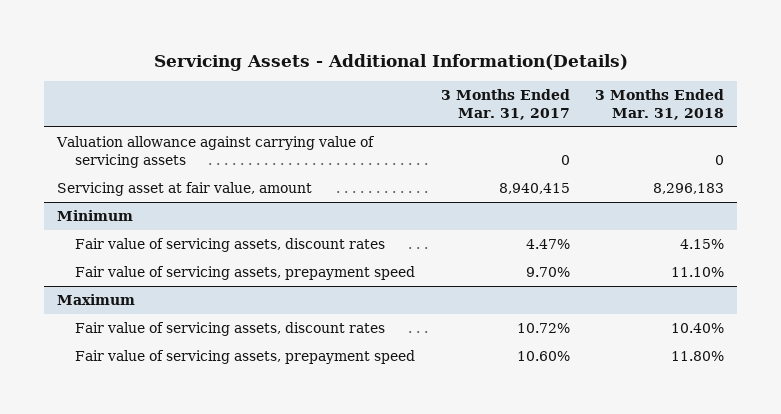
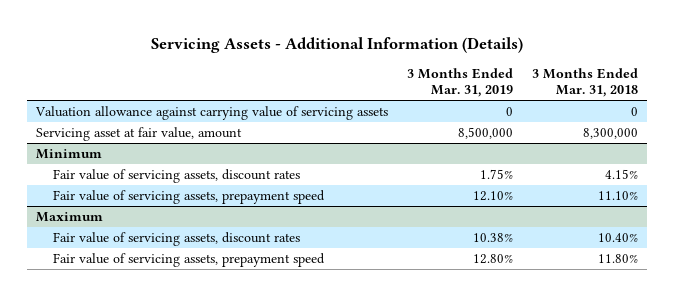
[153,53,628,71] Servicing Assets - Additional Information(Details) -> [151,36,524,53] Servicing Assets - Additional Information (Details)
[440,89,570,120] 3 Months Ended Mar. 31, 2017 -> none
none -> [407,67,514,98] 3 Months Ended Mar. 31, 2019
[653,183,725,195] 8,296,183 -> [582,127,638,139] 8,300,000

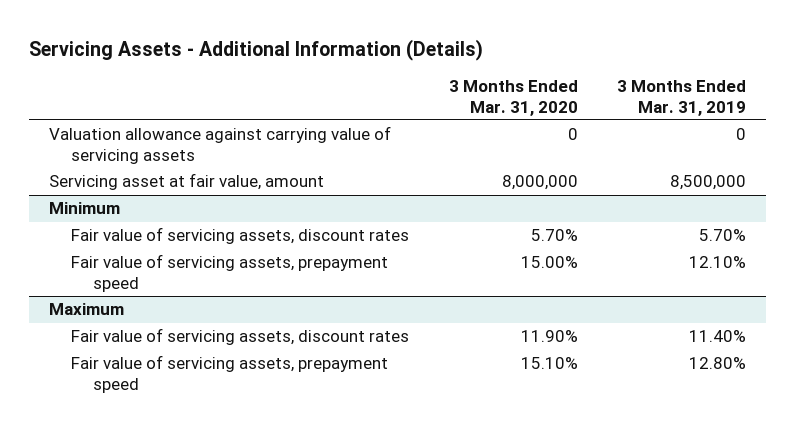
[531,67,638,98] 3 Months Ended Mar. 31, 2018 -> none
none -> [448,79,578,116] 3 Months Ended Mar. 31, 2020
[480,168,514,179] 1.75% -> [699,229,747,242] 5.70%
[473,232,514,242] 10.38% -> [689,330,747,343] 11.40%

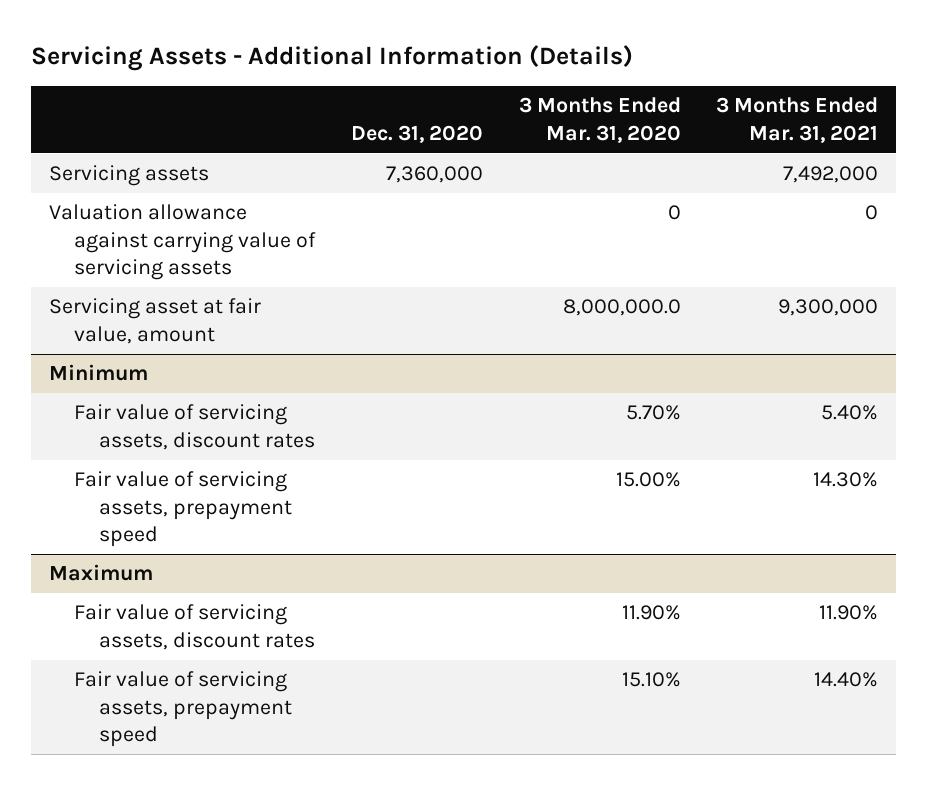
[617,79,747,116] 3 Months Ended Mar. 31, 2019 -> none
none -> [350,124,483,143] Dec. 31, 2020
none -> [716,97,879,143] 3 Months Ended Mar. 31, 2021
none -> [48,165,209,187] Servicing assets
[501,175,578,191] 8,000,000 -> [562,299,681,317] 8,000,000.0

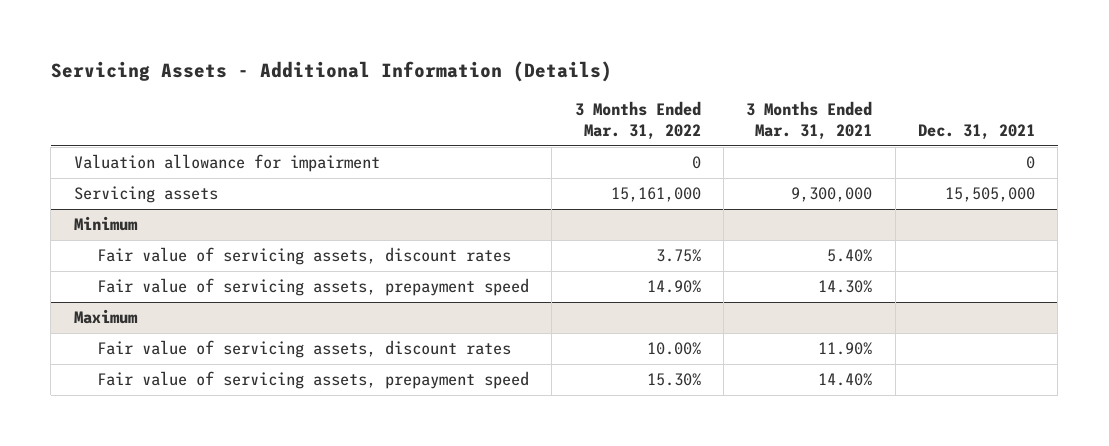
[350,124,483,143] Dec. 31, 2020 -> none
[518,97,681,143] 3 Months Ended Mar. 31, 2020 -> none
none -> [574,100,701,140] 3 Months Ended Mar. 31, 2022
none -> [918,123,1036,140] Dec. 31, 2021
[48,204,316,281] Valuation allowance against carrying value of servicing assets -> none
[48,298,261,344] Servicing asset at fair value, amount -> none
none -> [73,154,380,173] Valuation allowance for impairment
[783,166,879,184] 7,492,000 -> [791,187,873,203] 9,300,000

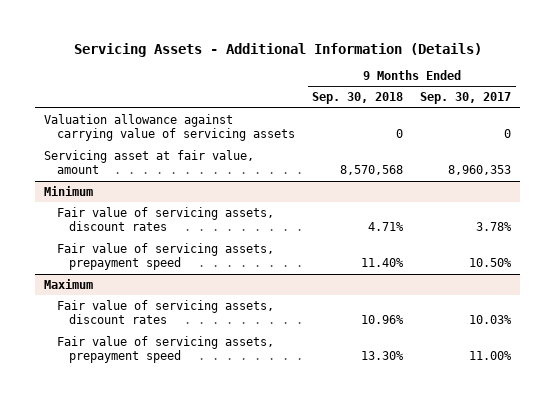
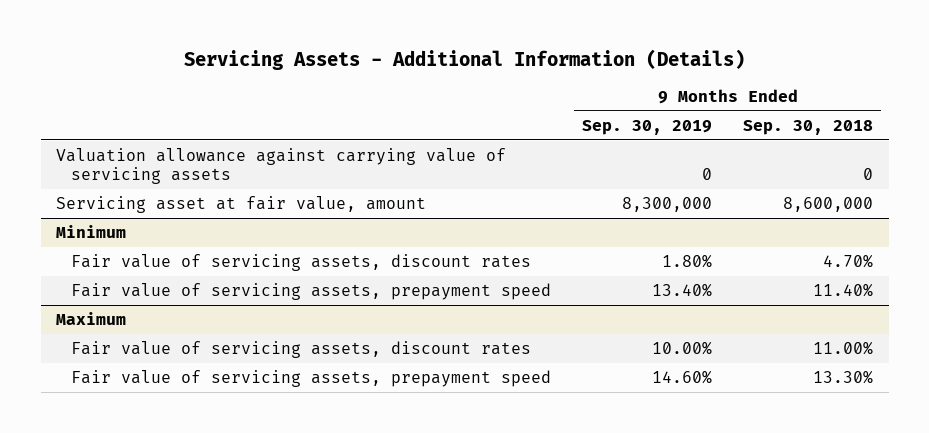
[420,92,512,105] Sep. 30, 2017 -> none
none -> [582,119,713,135] Sep. 30, 2019
[340,165,404,176] 8,570,568 -> [783,197,874,213] 8,600,000
[368,222,405,232] 4.71% -> [823,254,874,269] 4.70%
[361,315,405,325] 10.96% -> [813,341,874,356] 11.00%

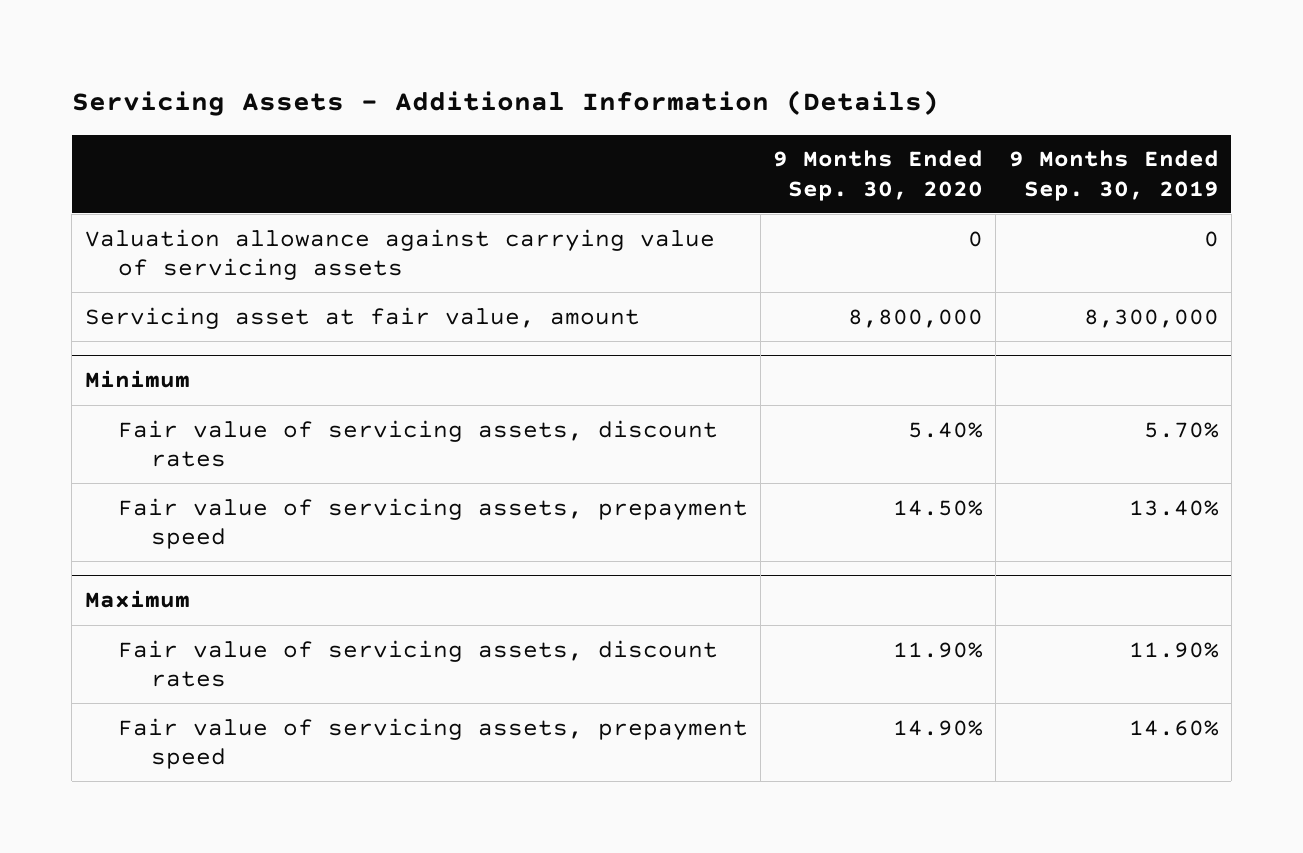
[743,119,874,135] Sep. 30, 2018 -> none
none -> [773,150,984,201] 9 Months Ended Sep. 30, 2020
[662,254,713,269] 1.80% -> [1143,421,1219,438] 5.70%
[652,341,713,356] 10.00% -> [1128,641,1219,658] 11.90%

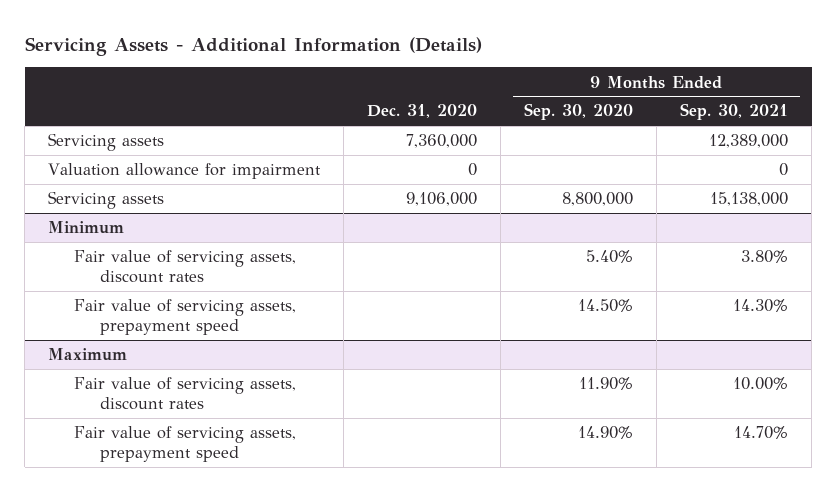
[1008,150,1219,201] 9 Months Ended Sep. 30, 2019 -> none
none -> [367,104,478,119] Dec. 31, 2020
none -> [680,103,789,121] Sep. 30, 2021
[84,228,715,281] Valuation allowance against carrying value of servicing assets -> none
none -> [48,133,165,152] Servicing assets
none -> [48,163,322,180] Valuation allowance for impairment
[84,306,640,329] Servicing asset at fair value, amount -> [48,191,165,210] Servicing assets

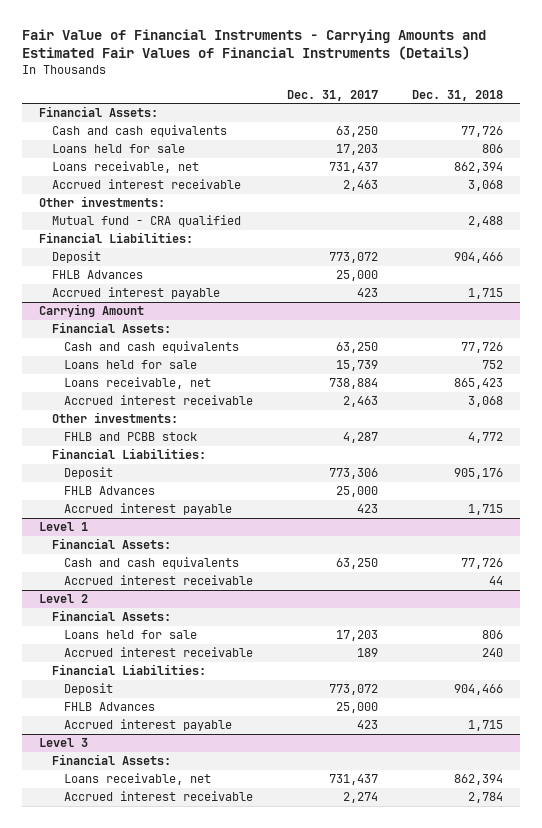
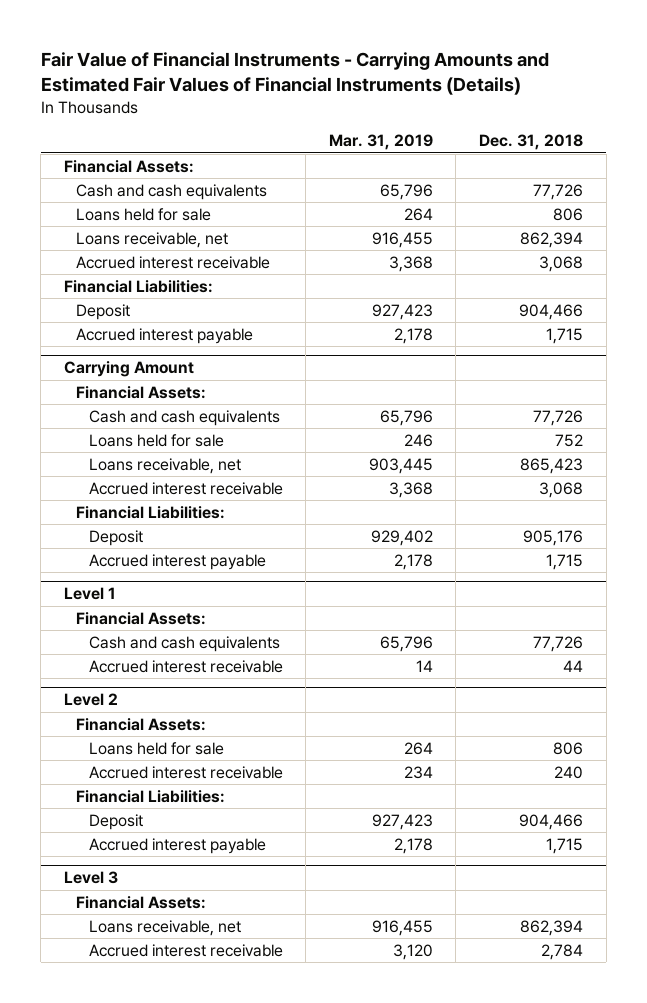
[287,89,379,101] Dec. 31, 2017 -> none
none -> [328,134,433,151] Mar. 31, 2019
[38,196,165,208] Other investments: -> none
[51,215,241,228] Mutual fund - CRA qualified -> none
[51,270,143,280] FHLB Advances -> none
[51,412,178,424] Other investments: -> none
[64,432,198,442] FHLB and PCBB stock -> none
[64,486,156,496] FHLB Advances -> none
[64,702,156,712] FHLB Advances -> none

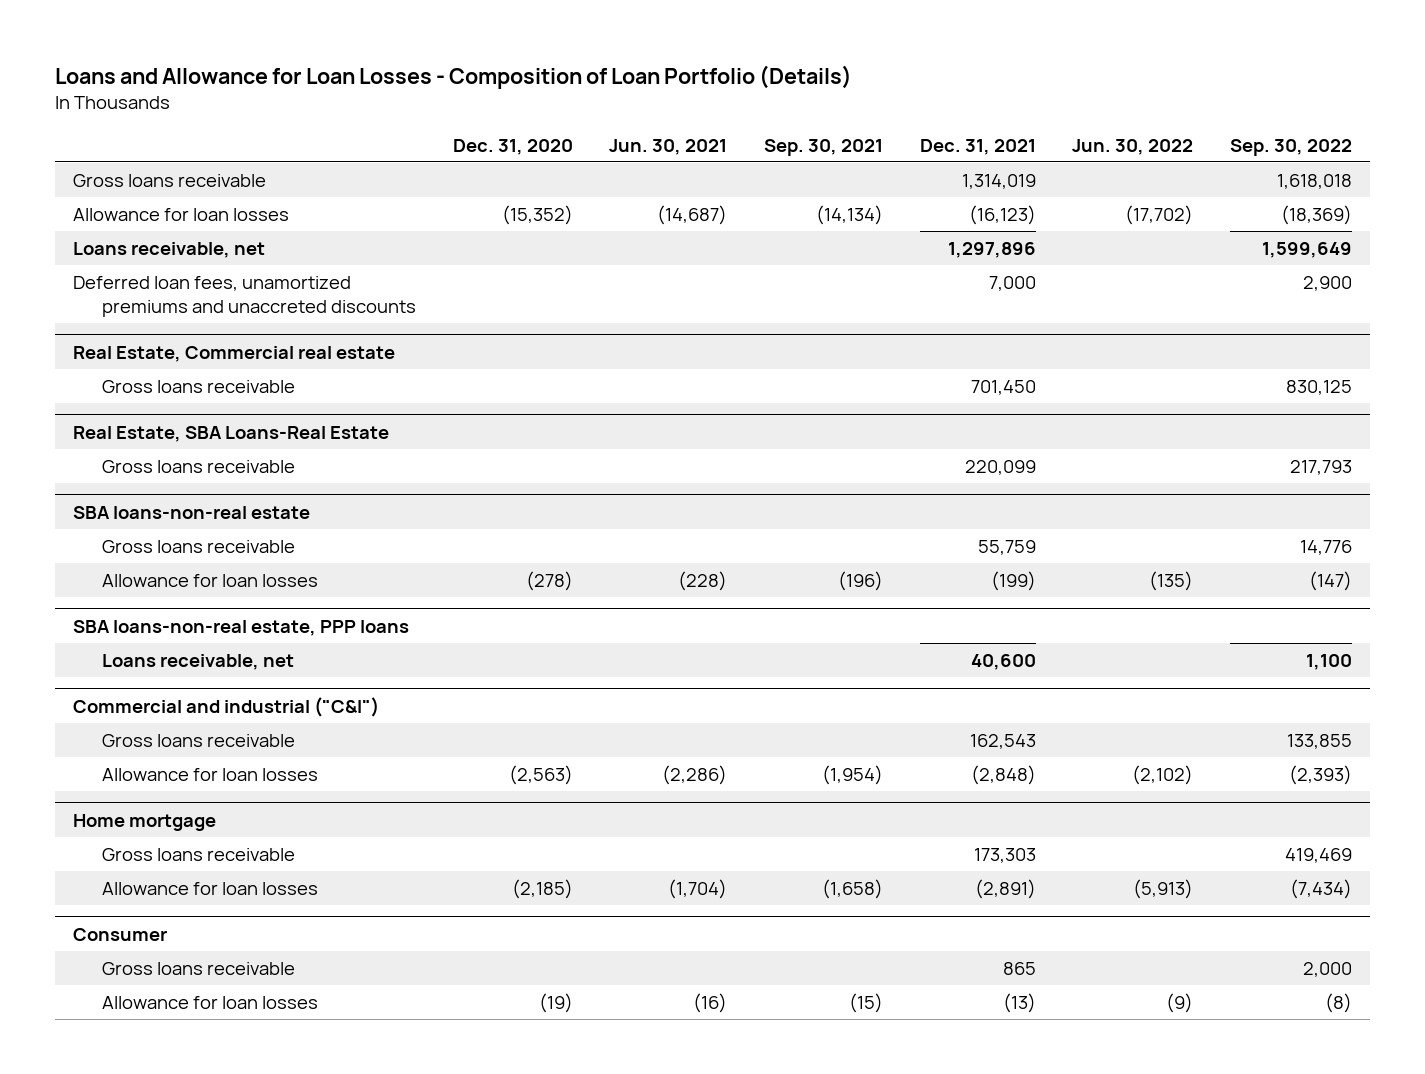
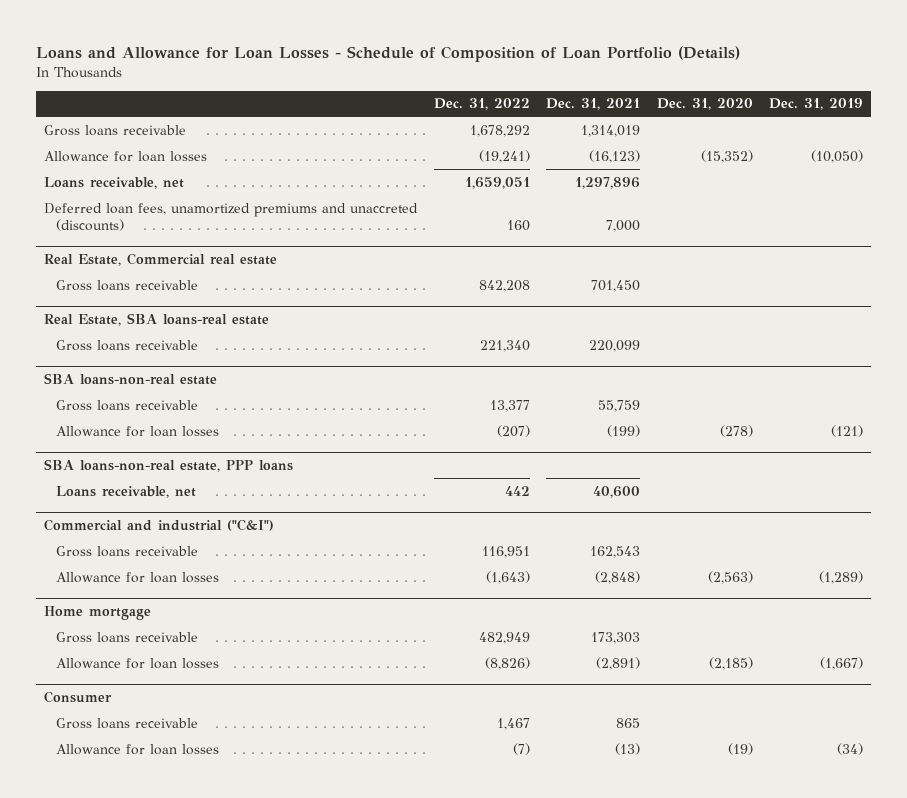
[54,64,852,89] Loans and Allowance for Loan Losses - Composition of Loan Portfolio (Details) -> [36,45,741,62] Loans and Allowance for Loan Losses - Schedule of Composition of Loan Portfolio (Details)
[609,138,728,155] Jun. 30, 2021 -> none
[763,138,883,156] Sep. 30, 2021 -> none
[1072,138,1194,155] Jun. 30, 2022 -> none
[1229,138,1352,156] Sep. 30, 2022 -> none
none -> [433,98,530,111] Dec. 31, 2022
none -> [769,98,864,111] Dec. 31, 2019
[73,275,417,317] Deferred loan fees, unamortized premiums and unaccreted discounts -> [44,202,419,231] Deferred loan fees, unamortized premiums and unaccreted (discounts)
[73,425,390,442] Real Estate, SBA Loans-Real Estate -> [44,313,270,327] Real Estate, SBA loans-real estate

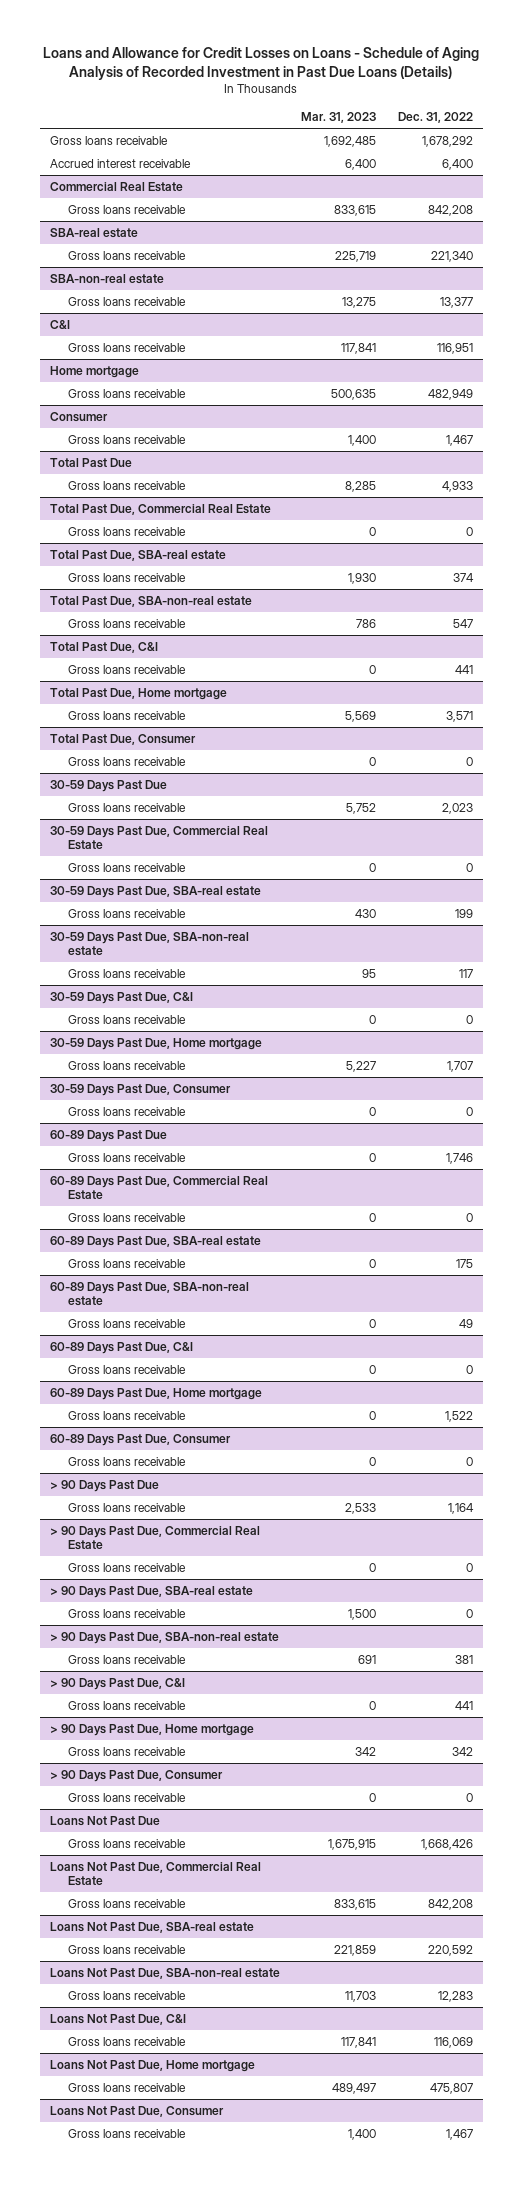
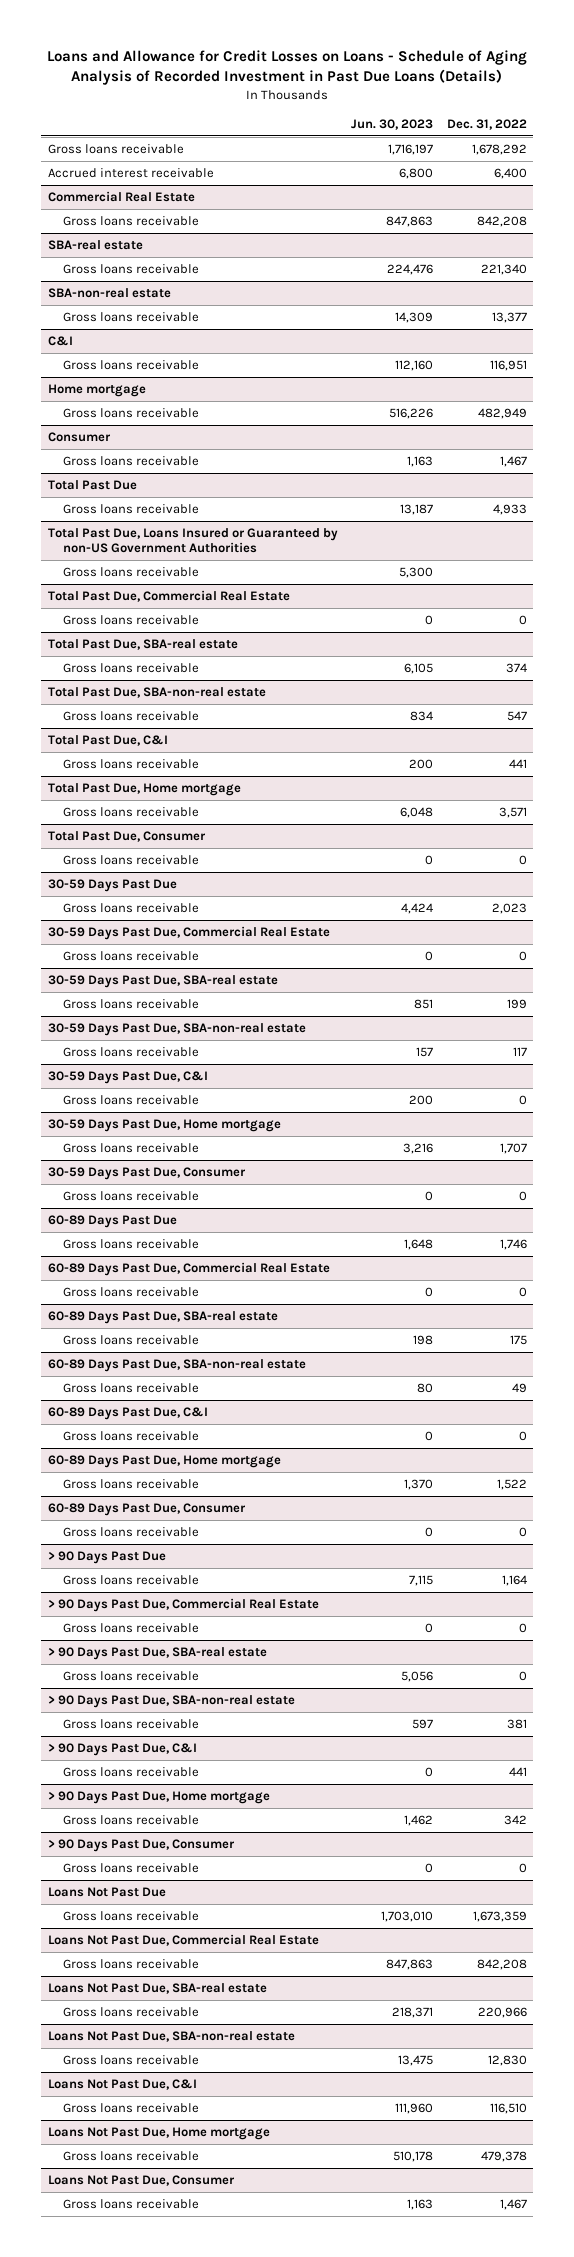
[301,112,377,124] Mar. 31, 2023 -> none
none -> [351,118,434,130] Jun. 30, 2023
none -> [47,528,338,554] Total Past Due, Loans Insured or Guaranteed by non-US Government Authorities
none -> [63,567,200,578] Gross loans receivable
[420,1839,473,1851] 1,668,426 -> [472,1911,527,1923] 1,673,359
[427,1945,473,1957] 220,592 -> [477,2007,527,2019] 220,966
[437,1991,473,2003] 12,283 -> [487,2055,527,2067] 12,830
[433,2037,473,2049] 116,069 -> [489,2103,527,2115] 116,510
[429,2083,473,2095] 475,807 -> [480,2151,527,2163] 479,378

